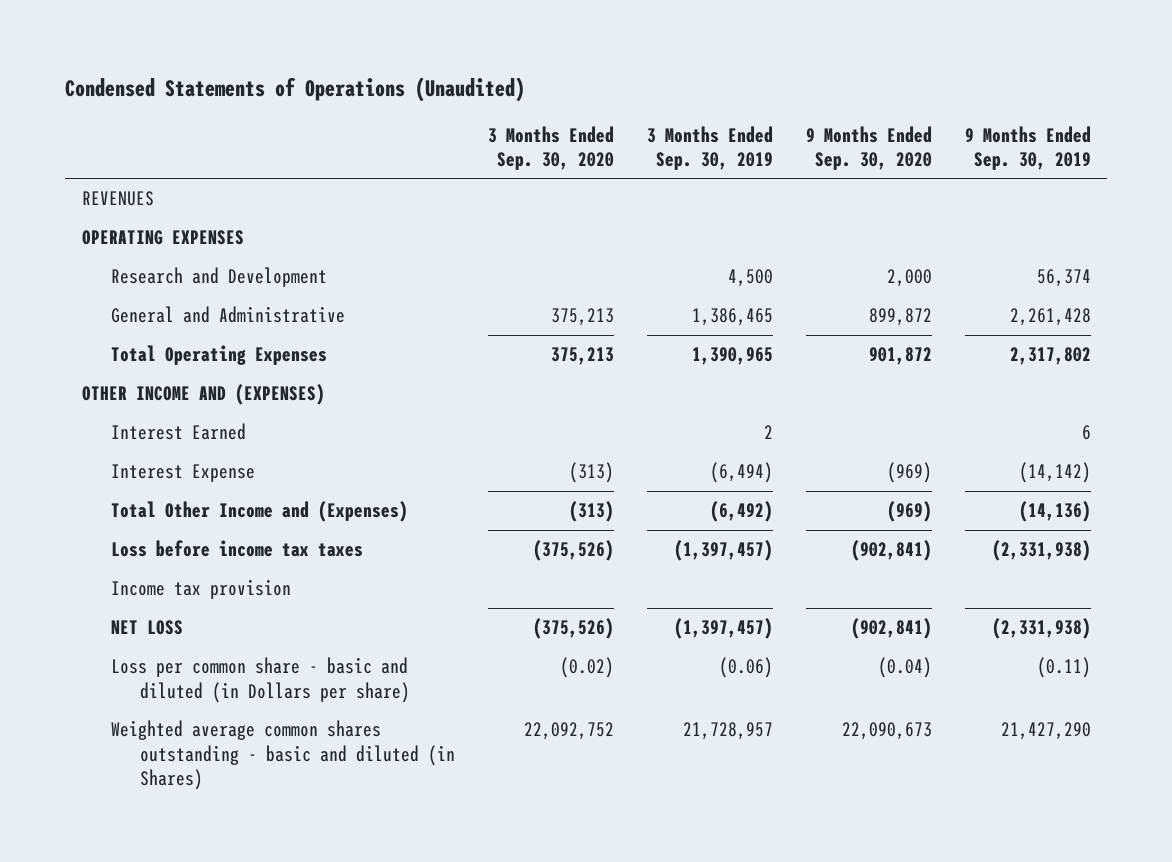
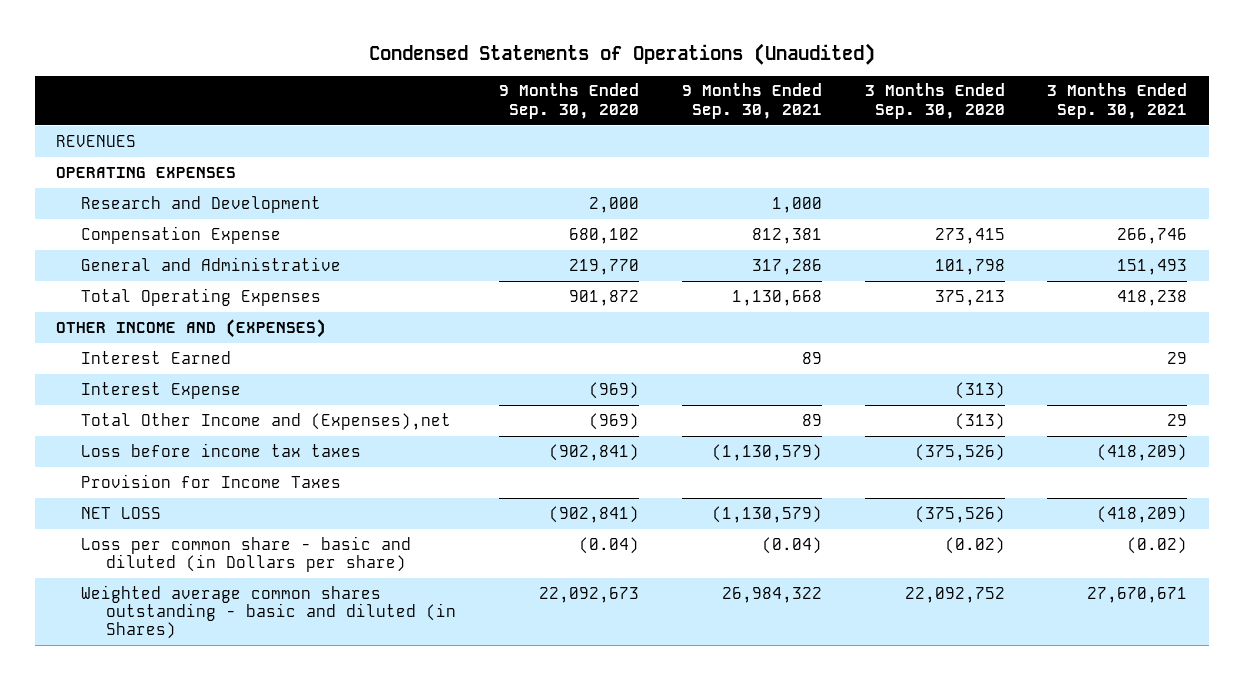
[646,125,773,170] 3 Months Ended Sep. 30, 2019 -> none
[964,125,1091,170] 9 Months Ended Sep. 30, 2019 -> none
none -> [681,83,822,119] 9 Months Ended Sep. 30, 2021
none -> [1047,83,1188,119] 3 Months Ended Sep. 30, 2021
none -> [81,225,282,244] Compensation Expense
[550,308,614,327] 375,213 -> [934,258,1005,275] 101,798
[868,308,932,327] 899,872 -> [568,258,639,275] 219,770
[110,501,408,523] Total Other Income and (Expenses) -> [81,412,452,430] Total Other Income and (Expenses),net
[110,579,291,600] Income tax provision -> [81,473,342,488] Provision for Income Taxes
[841,722,932,741] 22,090,673 -> [538,586,639,603] 22,092,673

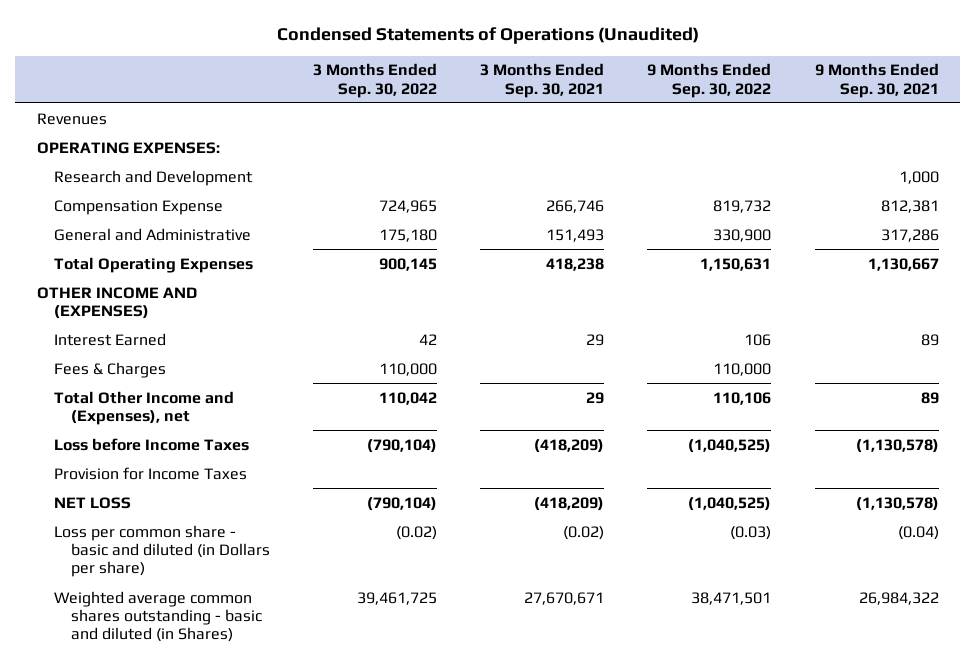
[498,83,639,119] 9 Months Ended Sep. 30, 2020 -> none
[864,83,1005,119] 3 Months Ended Sep. 30, 2020 -> none
none -> [312,63,437,98] 3 Months Ended Sep. 30, 2022
none -> [647,63,772,98] 9 Months Ended Sep. 30, 2022
[56,134,137,147] REVENUES -> [36,112,107,125] Revenues
[56,166,237,178] OPERATING EXPENSES -> [36,141,220,154] OPERATING EXPENSES:
[731,289,822,306] 1,130,668 -> [867,257,939,271] 1,130,667
[81,381,242,399] Interest Expense -> none
none -> [53,361,166,378] Fees & Charges
[81,412,452,430] Total Other Income and (Expenses),net -> [53,390,234,426] Total Other Income and (Expenses), net
[81,442,362,457] Loss before income tax taxes -> [53,437,249,451] Loss before Income Taxes
[711,443,822,461] (1,130,579) -> [855,438,939,453] (1,130,578)
[711,505,822,523] (1,130,579) -> [855,496,939,511] (1,130,578)

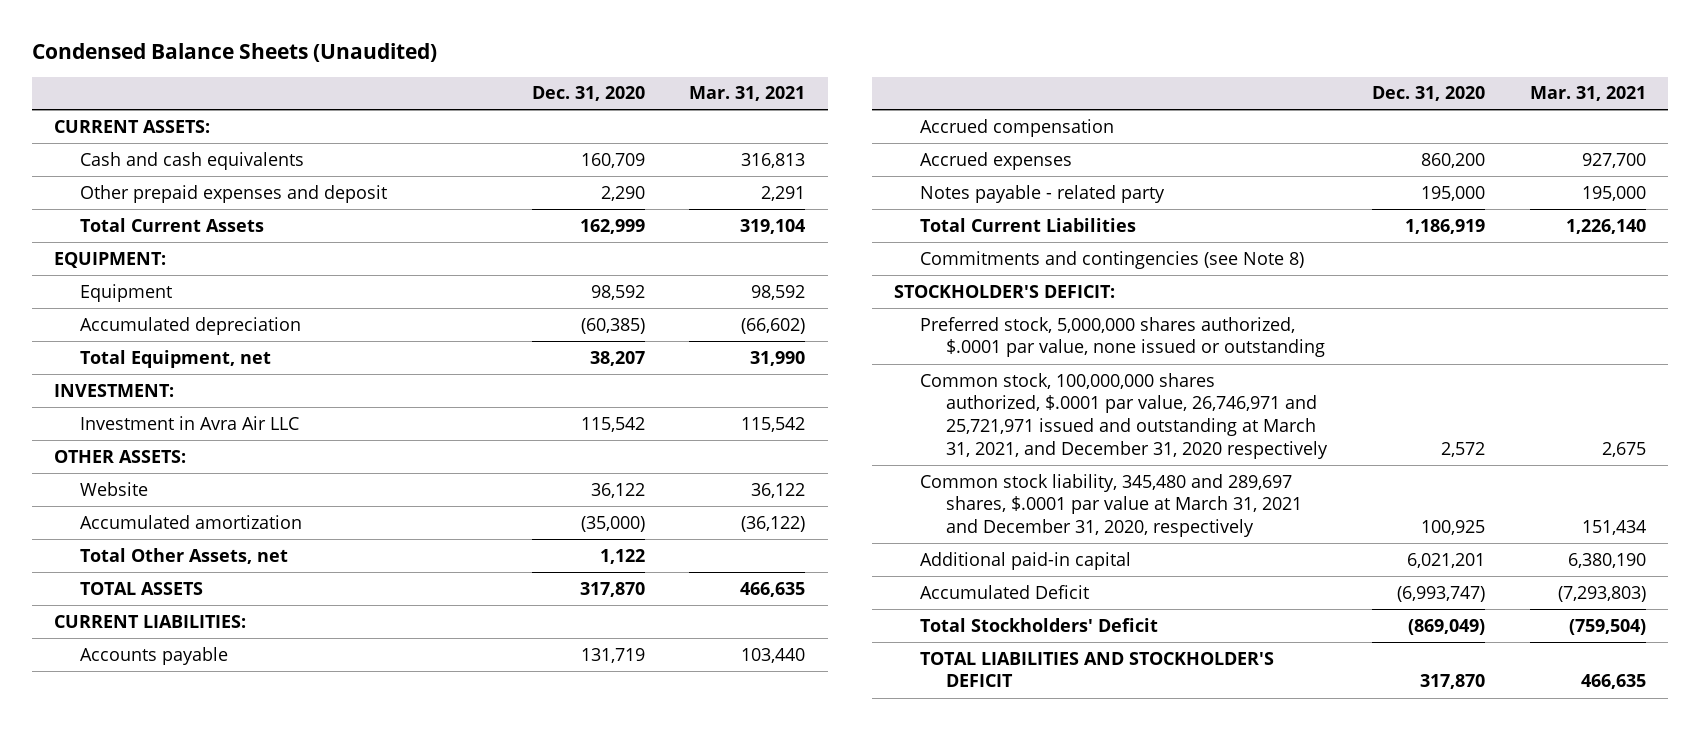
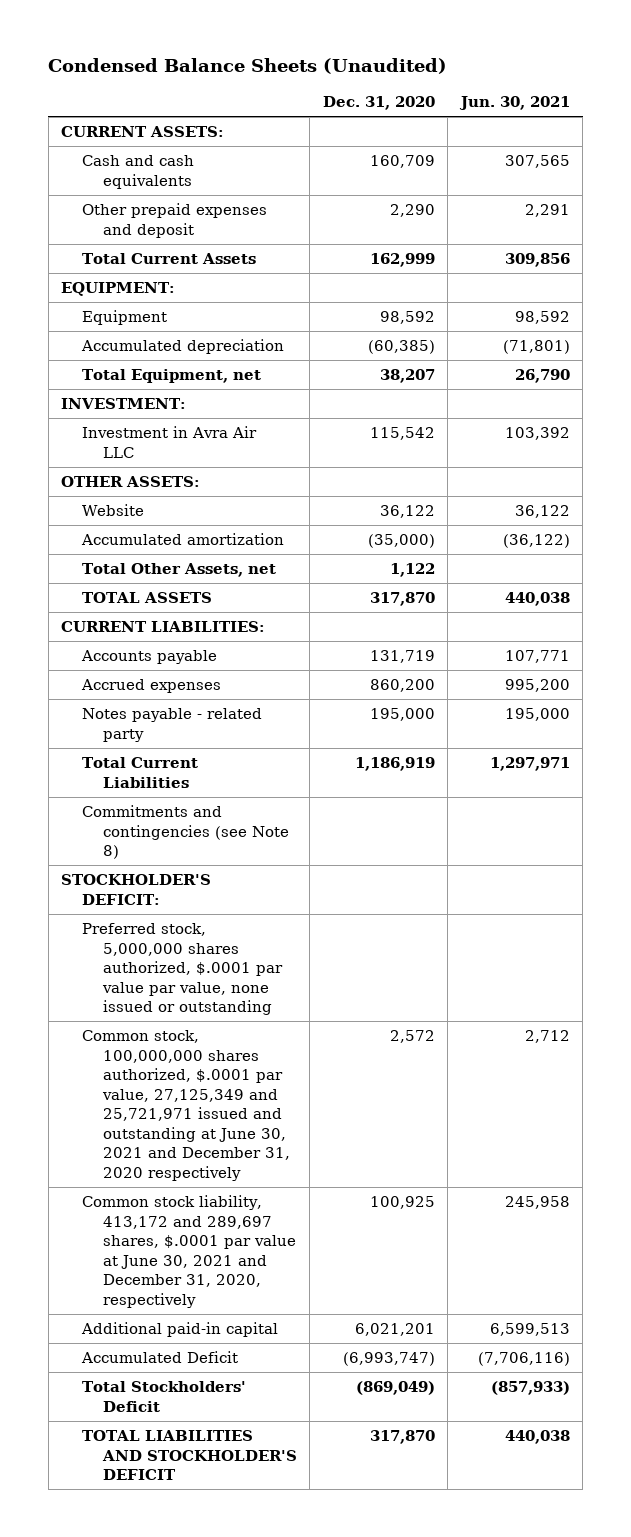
[689,86,806,102] Mar. 31, 2021 -> none
none -> [458,96,570,111] Jun. 30, 2021
[920,118,1115,137] Accrued compensation -> none
[920,316,1326,358] Preferred stock, 5,000,000 shares authorized, $.0001 par value, none issued or outstanding -> [82,923,283,1016] Preferred stock, 5,000,000 shares authorized, $.0001 par value par value, none issued or outstanding
[920,372,1329,459] Common stock, 100,000,000 shares authorized, $.0001 par value, 26,746,971 and 25,721,971 issued and outstanding at March 31, 2021, and December 31, 2020 respectively -> [82,1030,290,1181] Common stock, 100,000,000 shares authorized, $.0001 par value, 27,125,349 and 25,721,971 issued and outstanding at June 30, 2021 and December 31, 2020 respectively
[920,473,1303,538] Common stock liability, 345,480 and 289,697 shares, $.0001 par value at March 31, 2021 and December 31, 2020, respectively -> [82,1195,296,1308] Common stock liability, 413,172 and 289,697 shares, $.0001 par value at June 30, 2021 and December 31, 2020, respectively

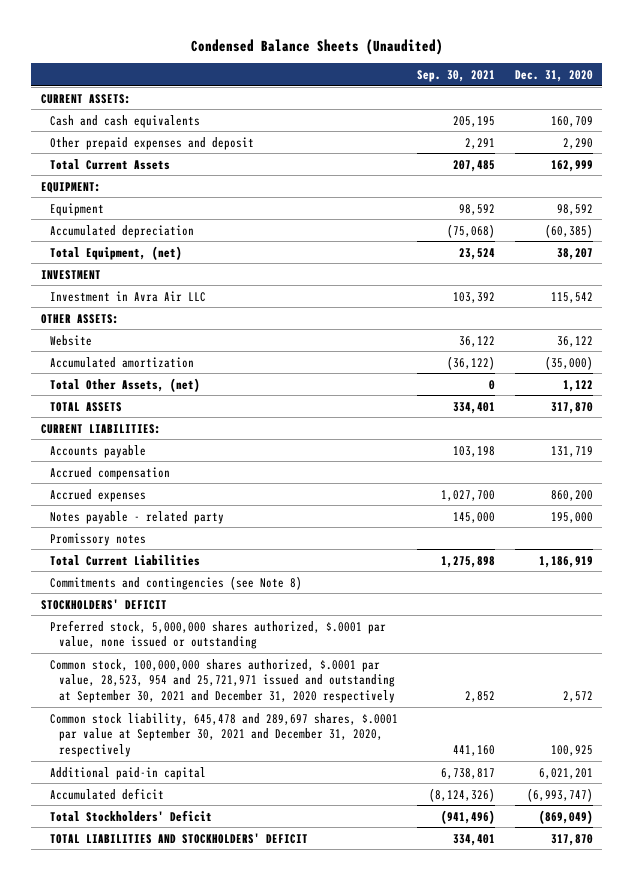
[458,96,570,111] Jun. 30, 2021 -> none
none -> [417,70,496,83] Sep. 30, 2021
[82,369,262,384] Total Equipment, net -> [50,245,183,260] Total Equipment, (net)
[61,398,187,410] INVESTMENT: -> [41,269,102,280] INVESTMENT
[82,563,277,578] Total Other Assets, net -> [50,377,201,392] Total Other Assets, (net)
none -> [50,466,171,480] Accrued compensation
none -> [50,532,147,546] Promissory notes
[61,874,212,905] STOCKHOLDER'S DEFICIT: -> [41,598,168,610] STOCKHOLDERS' DEFICIT
[82,923,283,1016] Preferred stock, 5,000,000 shares authorized, $.0001 par value par value, none issued or outstanding -> [50,619,387,650] Preferred stock, 5,000,000 shares authorized, $.0001 par value, none issued or outstanding
[82,1030,290,1181] Common stock, 100,000,000 shares authorized, $.0001 par value, 27,125,349 and 25,721,971 issued and outstanding at June 30, 2021 and December 31, 2020 respectively -> [50,658,396,703] Common stock, 100,000,000 shares authorized, $.0001 par value, 28,523, 954 and 25,721,971 issued and outstanding at September 30, 2021 and December 31, 2020 respectively
[82,1195,296,1308] Common stock liability, 413,172 and 289,697 shares, $.0001 par value at June 30, 2021 and December 31, 2020, respectively -> [50,712,399,757] Common stock liability, 645,478 and 289,697 shares, $.0001 par value at September 30, 2021 and December 31, 2020, respectively
[81,1351,239,1364] Accumulated Deficit -> [50,787,165,800] Accumulated deficit
[82,1430,297,1481] TOTAL LIABILITIES AND STOCKHOLDER'S DEFICIT -> [50,832,309,844] TOTAL LIABILITIES AND STOCKHOLDERS' DEFICIT

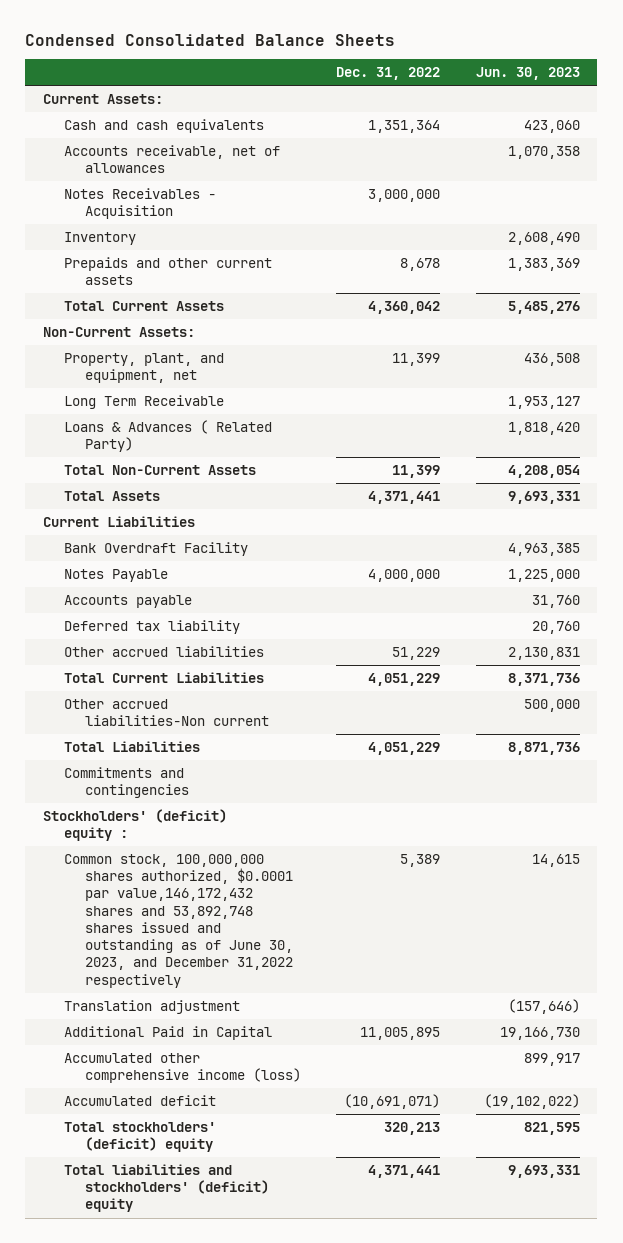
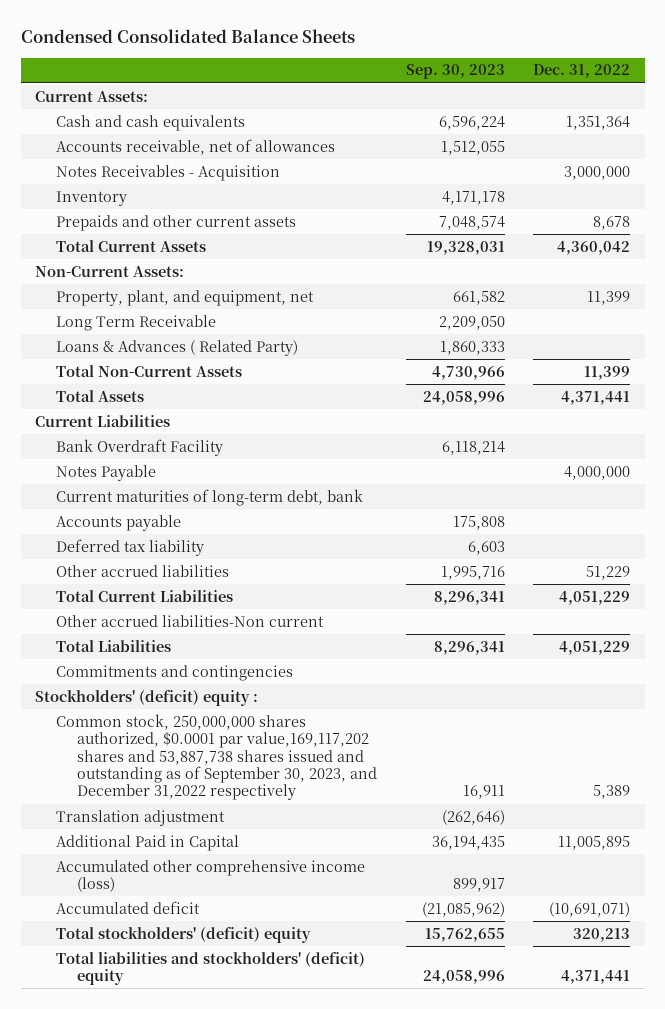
[475,67,580,81] Jun. 30, 2023 -> none
none -> [405,64,505,80] Sep. 30, 2023
none -> [56,488,364,506] Current maturities of long-term debt, bank
[64,853,294,988] Common stock, 100,000,000 shares authorized, $0.0001 par value,146,172,432 shares and 53,892,748 shares issued and outstanding as of June 30, 2023, and December 31,2022 respectively -> [56,713,378,801] Common stock, 250,000,000 shares authorized, $0.0001 par value,169,117,202 shares and 53,887,738 shares issued and outstanding as of September 30, 2023, and December 31,2022 respectively

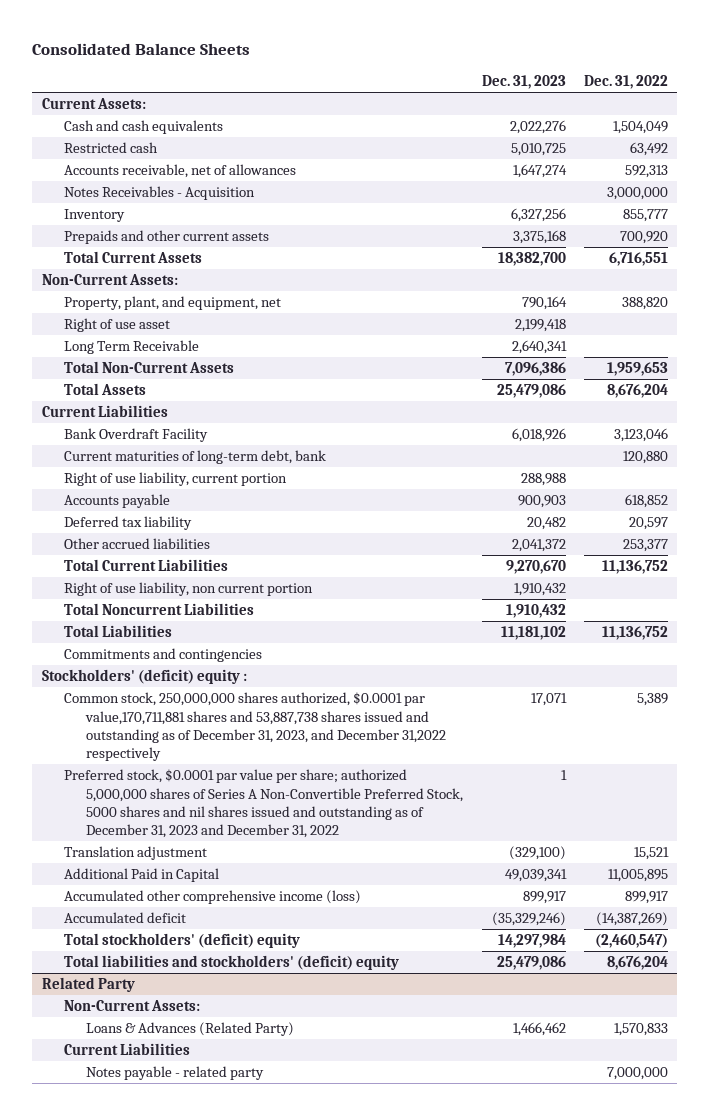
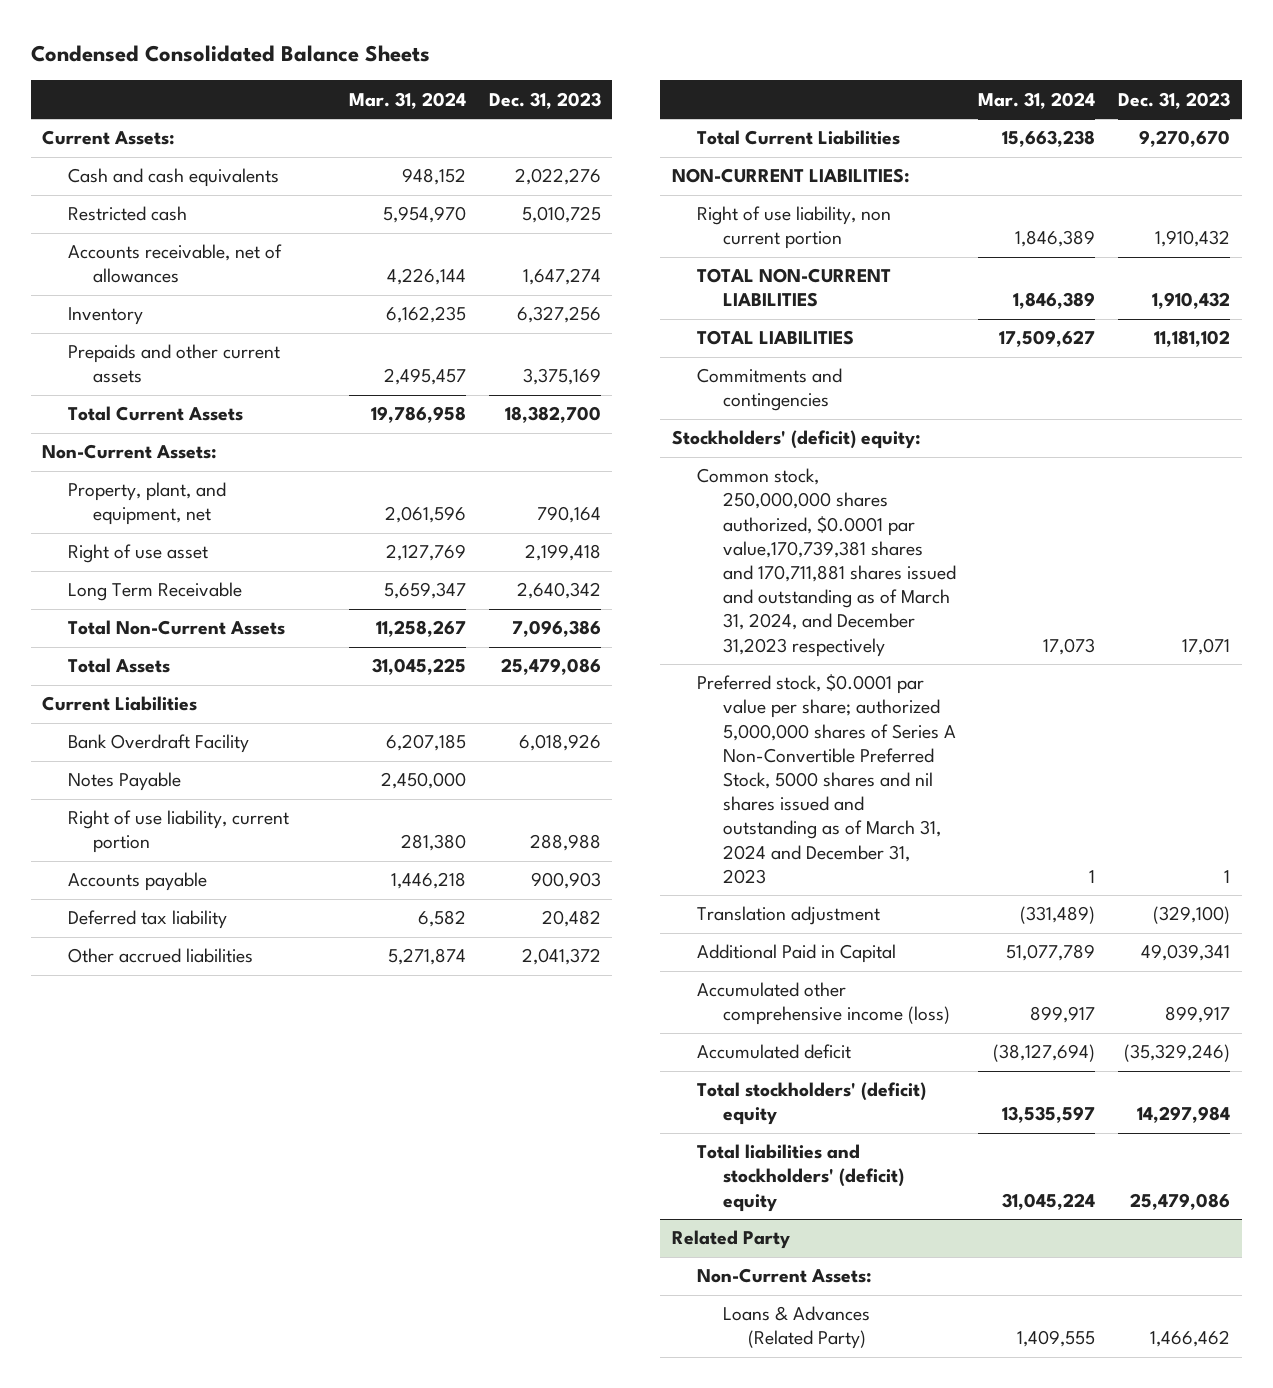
[32,43,251,56] Consolidated Balance Sheets -> [30,45,430,63] Condensed Consolidated Balance Sheets
[584,75,669,90] Dec. 31, 2022 -> none
none -> [348,91,466,109] Mar. 31, 2024
[63,186,255,201] Notes Receivables - Acquisition -> none
[512,230,566,245] 3,375,168 -> [522,368,601,386] 3,375,169
[511,340,567,355] 2,640,341 -> [516,582,601,600] 2,640,342
[63,450,326,465] Current maturities of long-term debt, bank -> none
none -> [67,772,181,792] Notes Payable
none -> [671,168,910,184] NON-CURRENT LIABILITIES:
[63,603,254,616] Total Noncurrent Liabilities -> [697,268,892,308] TOTAL NON-CURRENT LIABILITIES
[63,625,172,638] Total Liabilities -> [697,330,855,346] TOTAL LIABILITIES
[41,669,247,685] Stockholders' (deficit) equity : -> [671,430,921,450] Stockholders' (deficit) equity:
[63,692,447,762] Common stock, 250,000,000 shares authorized, $0.0001 par value,170,711,881 shares and 53,887,738 shares issued and outstanding as of December 31, 2023, and December 31,2022 respectively -> [697,468,956,657] Common stock, 250,000,000 shares authorized, $0.0001 par value,170,739,381 shares and 170,711,881 shares issued and outstanding as of March 31, 2024, and December 31,2023 respectively
[63,769,464,839] Preferred stock, $0.0001 par value per share; authorized 5,000,000 shares of Series A Non-Convertible Preferred Stock, 5000 shares and nil shares issued and outstanding as of December 31, 2023 and December 31, 2022 -> [697,674,956,884] Preferred stock, $0.0001 par value per share; authorized 5,000,000 shares of Series A Non-Convertible Preferred Stock, 5000 shares and nil shares issued and outstanding as of March 31, 2024 and December 31, 2023
[63,1043,190,1056] Current Liabilities -> none
[86,1066,265,1081] Notes payable - related party -> none

